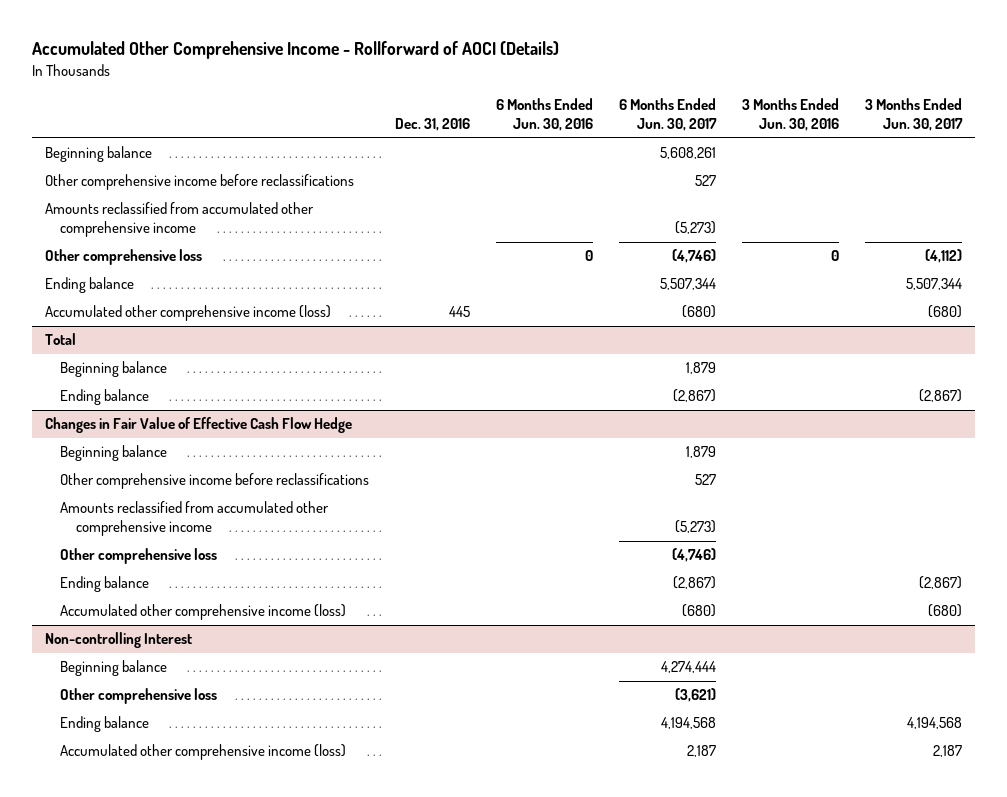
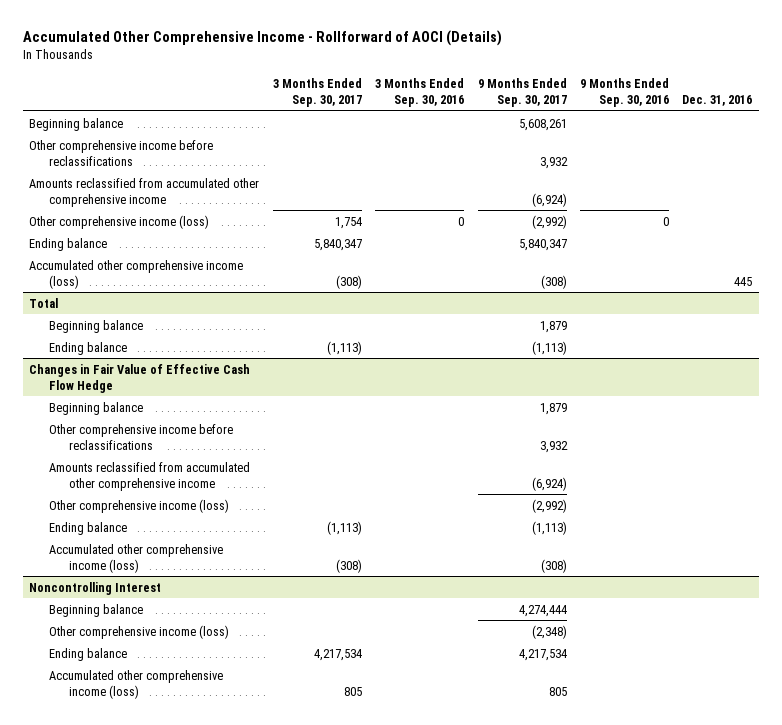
[496,98,594,132] 6 Months Ended Jun. 30, 2016 -> none
[619,98,718,132] 6 Months Ended Jun. 30, 2017 -> none
[741,98,839,132] 3 Months Ended Jun. 30, 2016 -> none
[864,98,963,132] 3 Months Ended Jun. 30, 2017 -> none
none -> [272,77,362,107] 3 Months Ended Sep. 30, 2017
none -> [375,77,465,107] 3 Months Ended Sep. 30, 2016
none -> [477,77,567,107] 9 Months Ended Sep. 30, 2017
none -> [579,77,669,107] 9 Months Ended Sep. 30, 2016
[44,249,202,266] Other comprehensive loss -> [29,214,210,229] Other comprehensive income (loss)
[60,548,218,565] Other comprehensive loss -> [49,498,230,513] Other comprehensive income (loss)
[44,632,192,649] Non-controlling Interest -> [29,581,162,595] Noncontrolling Interest
[60,688,218,705] Other comprehensive loss -> [49,624,230,639] Other comprehensive income (loss)

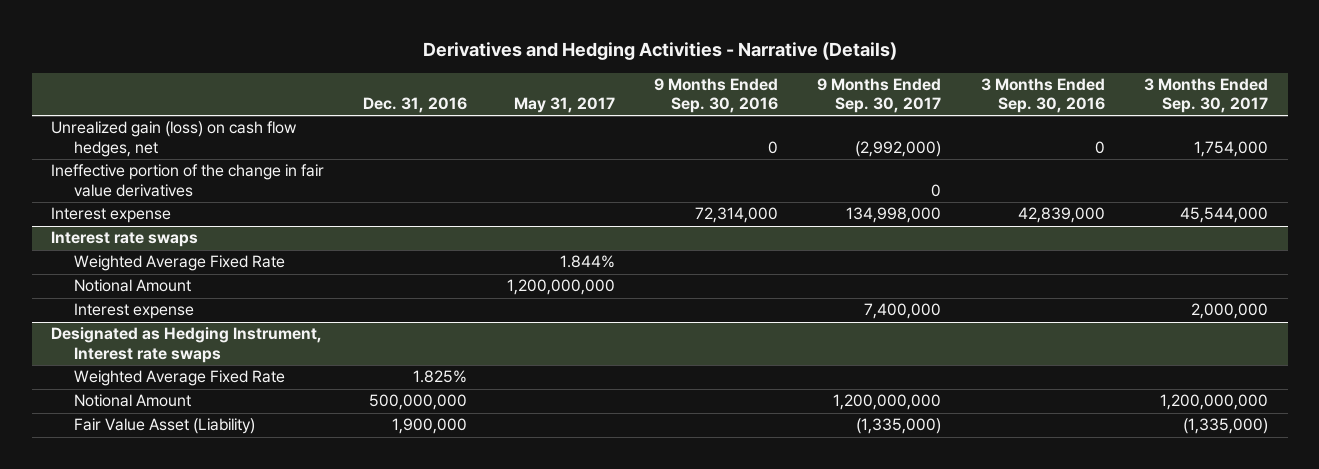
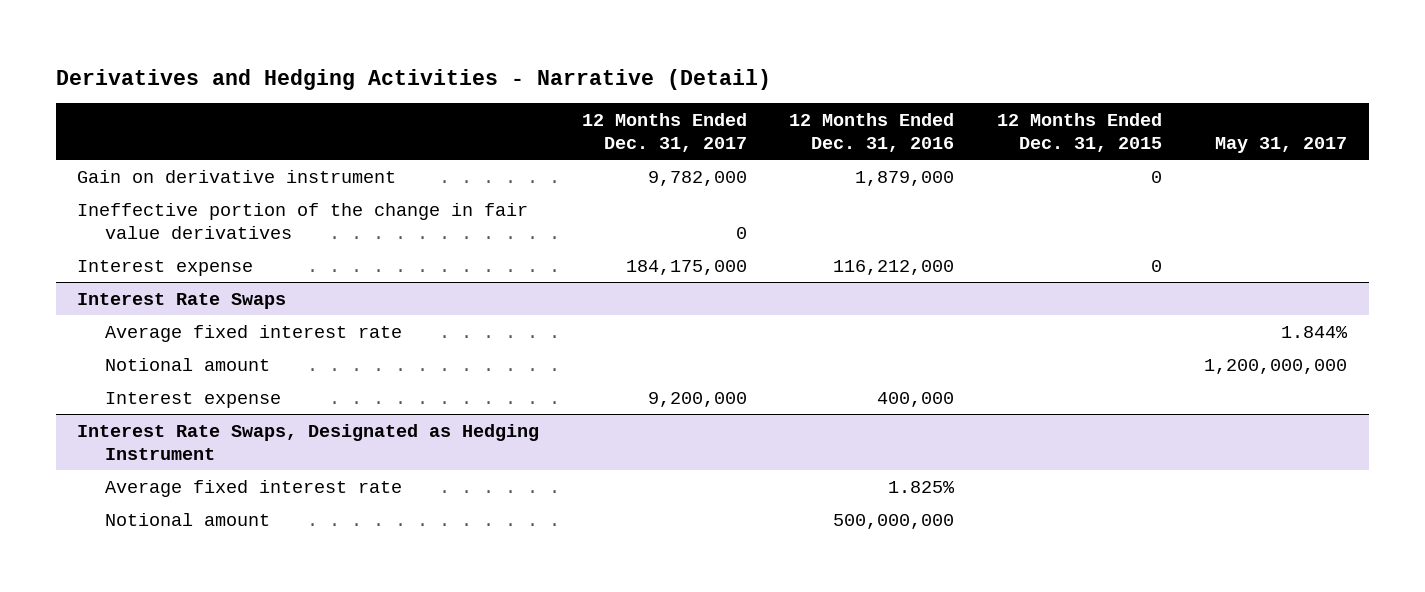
[422,42,897,61] Derivatives and Hedging Activities - Narrative (Details) -> [55,68,771,90] Derivatives and Hedging Activities - Narrative (Detail)
[363,97,468,114] Dec. 31, 2016 -> none
[654,78,779,114] 9 Months Ended Sep. 30, 2016 -> none
[817,78,942,114] 9 Months Ended Sep. 30, 2017 -> none
[980,78,1105,114] 3 Months Ended Sep. 30, 2016 -> none
[1143,78,1268,114] 3 Months Ended Sep. 30, 2017 -> none
none -> [581,113,747,152] 12 Months Ended Dec. 31, 2017
none -> [789,113,955,152] 12 Months Ended Dec. 31, 2016
none -> [996,113,1162,152] 12 Months Ended Dec. 31, 2015
[51,121,298,157] Unrealized gain (loss) on cash flow hedges, net -> [77,169,397,183] Gain on derivative instrument
[51,231,199,248] Interest rate swaps -> [77,292,287,309] Interest Rate Swaps
[73,255,285,272] Weighted Average Fixed Rate -> [105,324,403,342] Average fixed interest rate
[73,279,191,293] Notional Amount -> [105,357,271,371] Notional amount
[73,418,255,435] Fair Value Asset (Liability) -> none
[51,327,323,363] Designated as Hedging Instrument, Interest rate swaps -> [77,423,540,460] Interest Rate Swaps, Designated as Hedging Instrument
[73,370,285,387] Weighted Average Fixed Rate -> [105,479,403,497] Average fixed interest rate
[73,394,191,408] Notional Amount -> [105,512,271,526] Notional amount

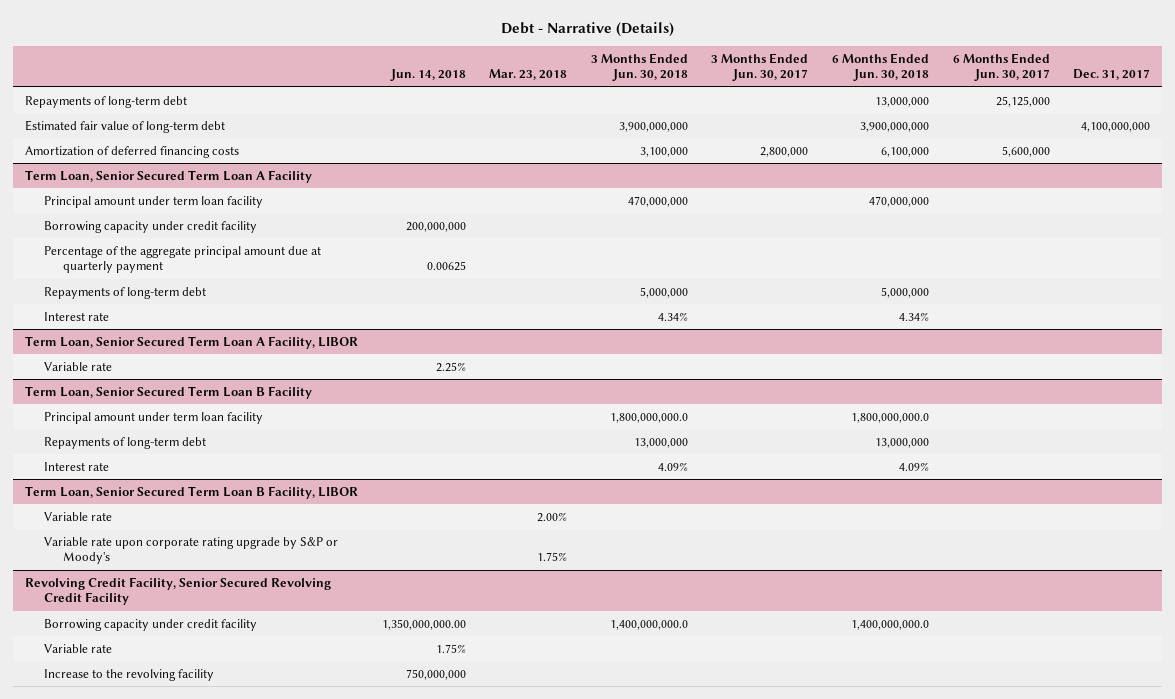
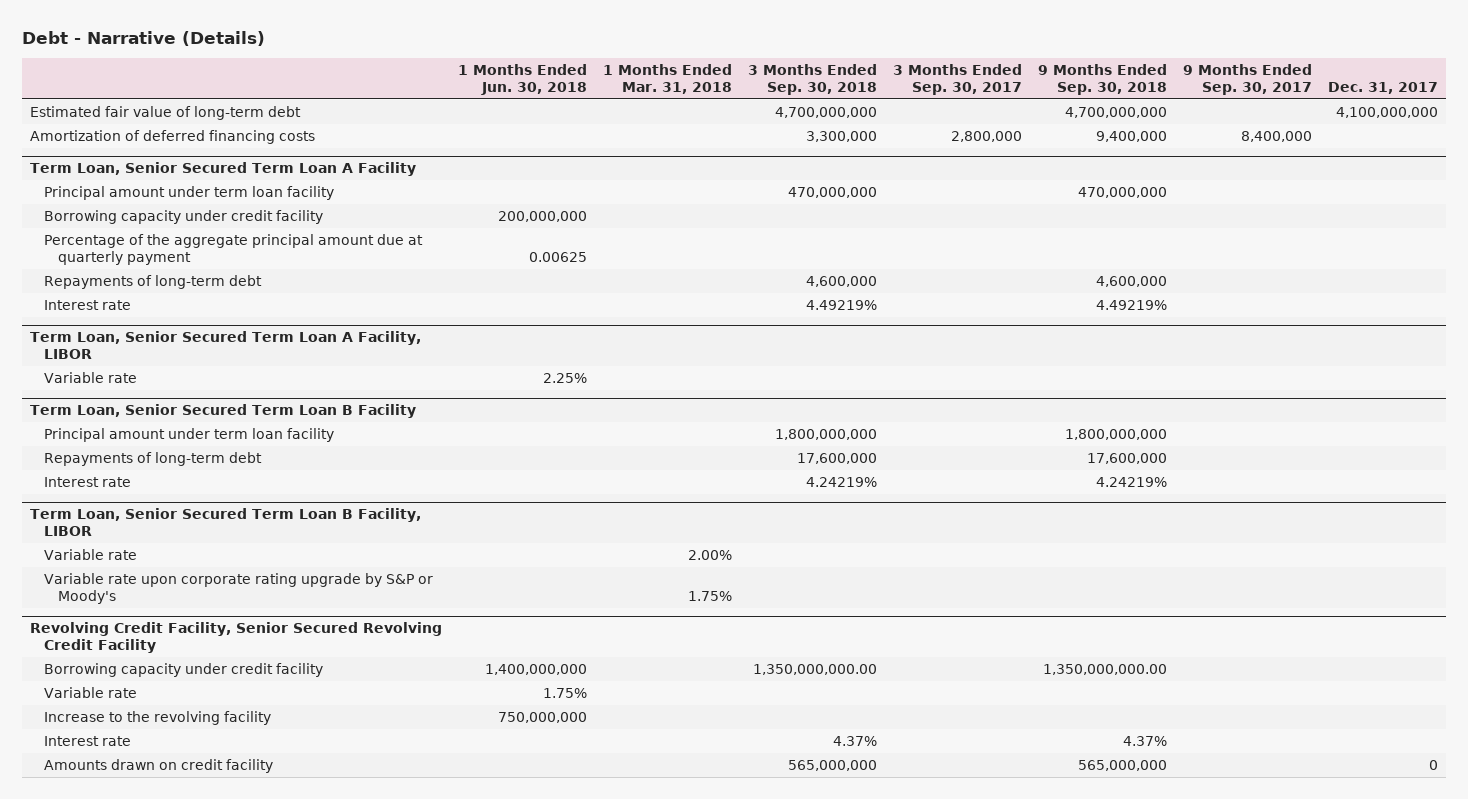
[389,69,466,82] Jun. 14, 2018 -> none
[489,69,568,81] Mar. 23, 2018 -> none
[590,52,688,82] 3 Months Ended Jun. 30, 2018 -> none
[711,52,809,82] 3 Months Ended Jun. 30, 2017 -> none
[832,52,930,82] 6 Months Ended Jun. 30, 2018 -> none
[952,52,1050,82] 6 Months Ended Jun. 30, 2017 -> none
none -> [457,64,587,95] 1 Months Ended Jun. 30, 2018
none -> [602,64,732,94] 1 Months Ended Mar. 31, 2018
none -> [747,64,877,95] 3 Months Ended Sep. 30, 2018
none -> [893,64,1023,95] 3 Months Ended Sep. 30, 2017
none -> [1038,64,1168,95] 9 Months Ended Sep. 30, 2018
none -> [1183,64,1313,95] 9 Months Ended Sep. 30, 2017
[24,95,187,108] Repayments of long-term debt -> none
none -> [43,736,131,747] Interest rate
none -> [43,759,273,774] Amounts drawn on credit facility

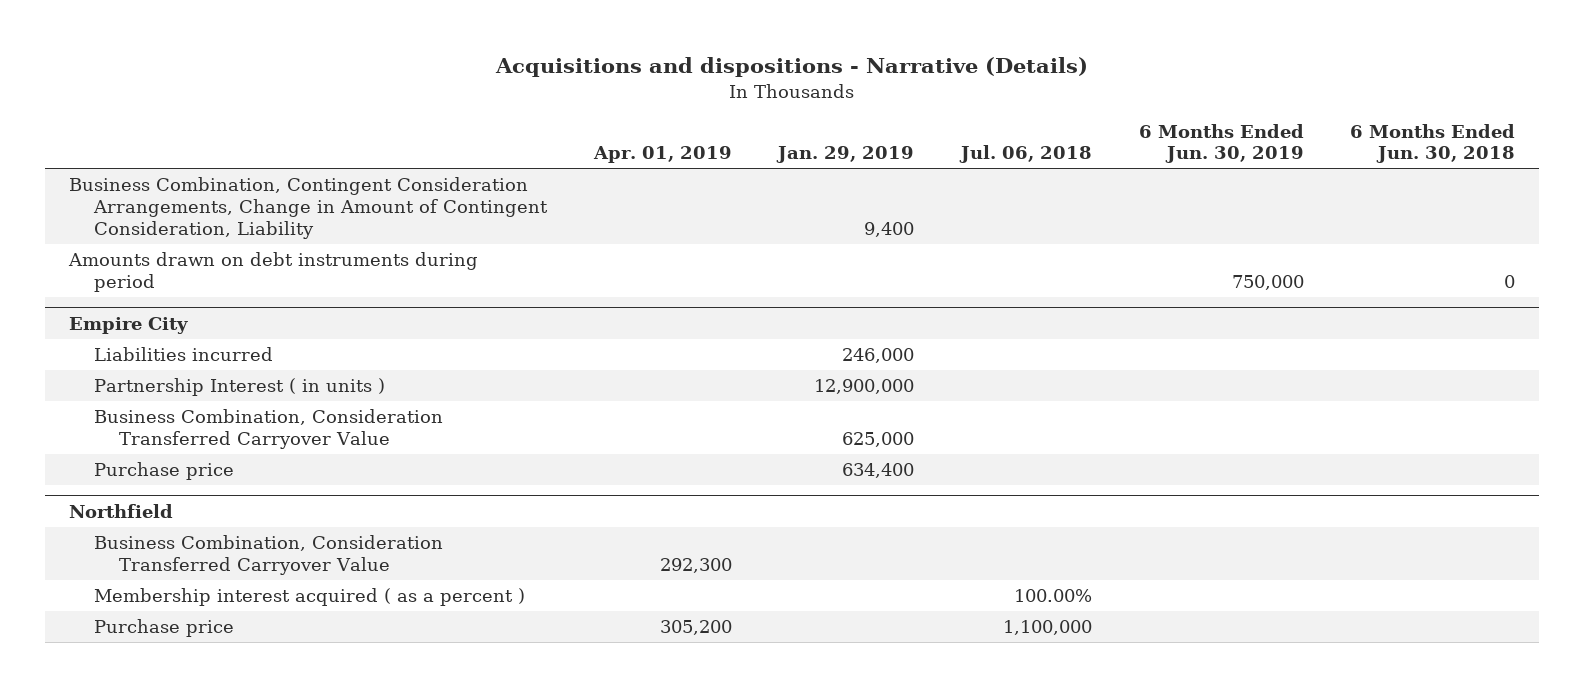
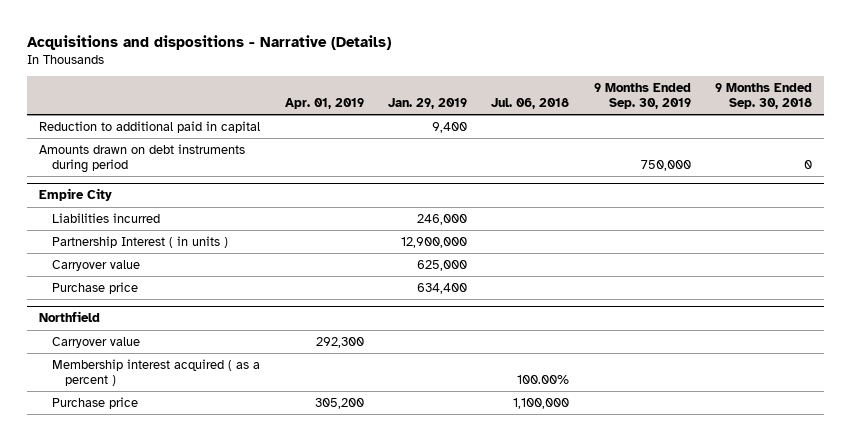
[1138,123,1304,164] 6 Months Ended Jun. 30, 2019 -> none
[1350,123,1516,164] 6 Months Ended Jun. 30, 2018 -> none
none -> [593,82,691,109] 9 Months Ended Sep. 30, 2019
none -> [715,82,813,109] 9 Months Ended Sep. 30, 2018
[68,177,548,239] Business Combination, Contingent Consideration Arrangements, Change in Amount of Contingent Consideration, Liability -> [39,120,261,133] Reduction to additional paid in capital
[93,409,443,449] Business Combination, Consideration Transferred Carryover Value -> [51,259,140,271] Carryover value
[93,535,443,575] Business Combination, Consideration Transferred Carryover Value -> [51,336,140,348] Carryover value

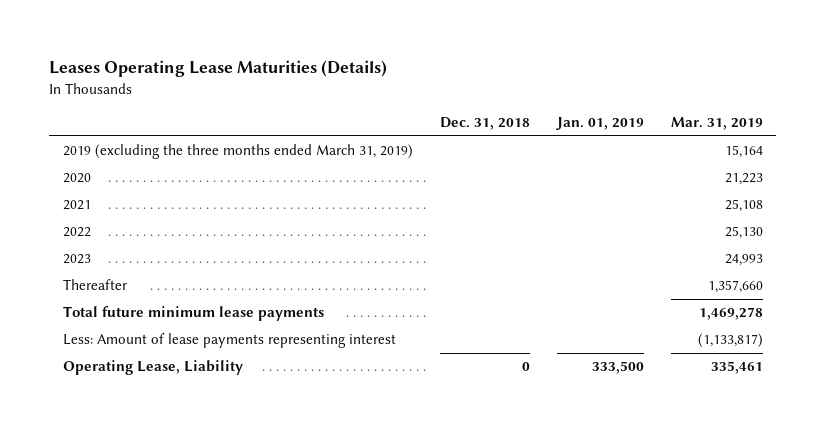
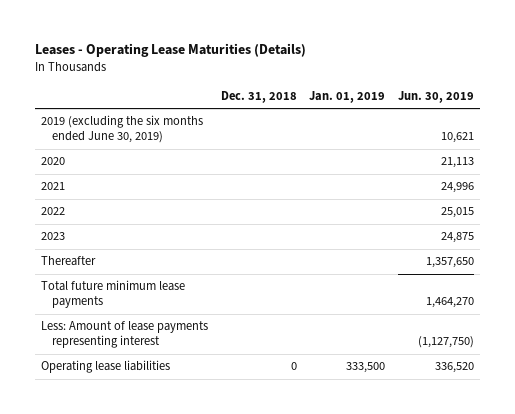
[49,60,388,78] Leases Operating Lease Maturities (Details) -> [35,43,307,58] Leases - Operating Lease Maturities (Details)
[670,117,763,131] Mar. 31, 2019 -> none
none -> [398,90,475,103] Jun. 30, 2019
[62,144,413,160] 2019 (excluding the three months ended March 31, 2019) -> [41,115,204,144] 2019 (excluding the six months ended June 30, 2019)
[62,360,243,376] Operating Lease, Liability -> [41,360,171,374] Operating lease liabilities

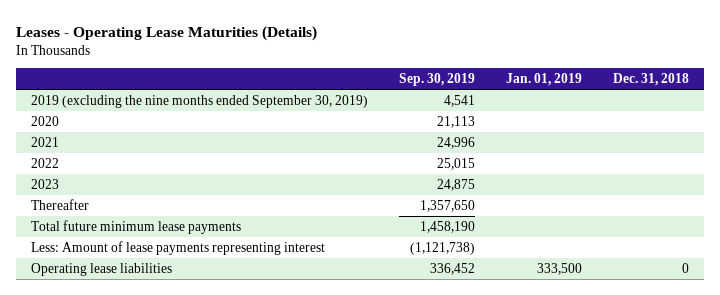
[398,90,475,103] Jun. 30, 2019 -> none
none -> [399,73,476,87] Sep. 30, 2019
[41,115,204,144] 2019 (excluding the six months ended June 30, 2019) -> [31,94,369,108] 2019 (excluding the nine months ended September 30, 2019)

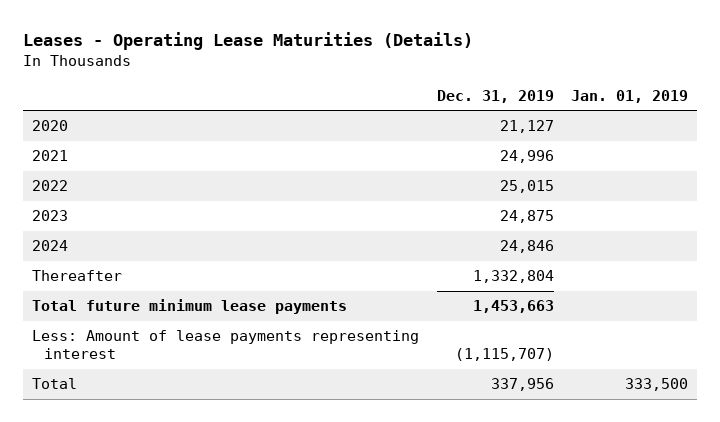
[399,73,476,87] Sep. 30, 2019 -> none
[612,73,689,87] Dec. 31, 2018 -> none
none -> [436,89,554,103] Dec. 31, 2019
[31,94,369,108] 2019 (excluding the nine months ended September 30, 2019) -> none
none -> [31,240,68,252] 2024
[31,262,173,276] Operating lease liabilities -> [31,378,77,390] Total

